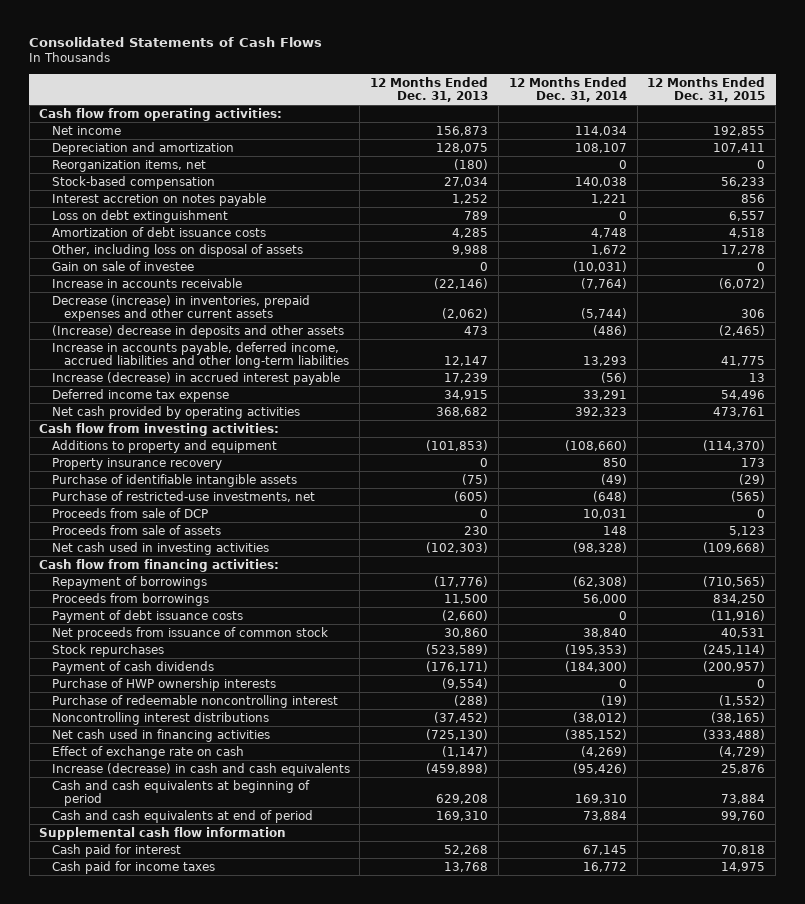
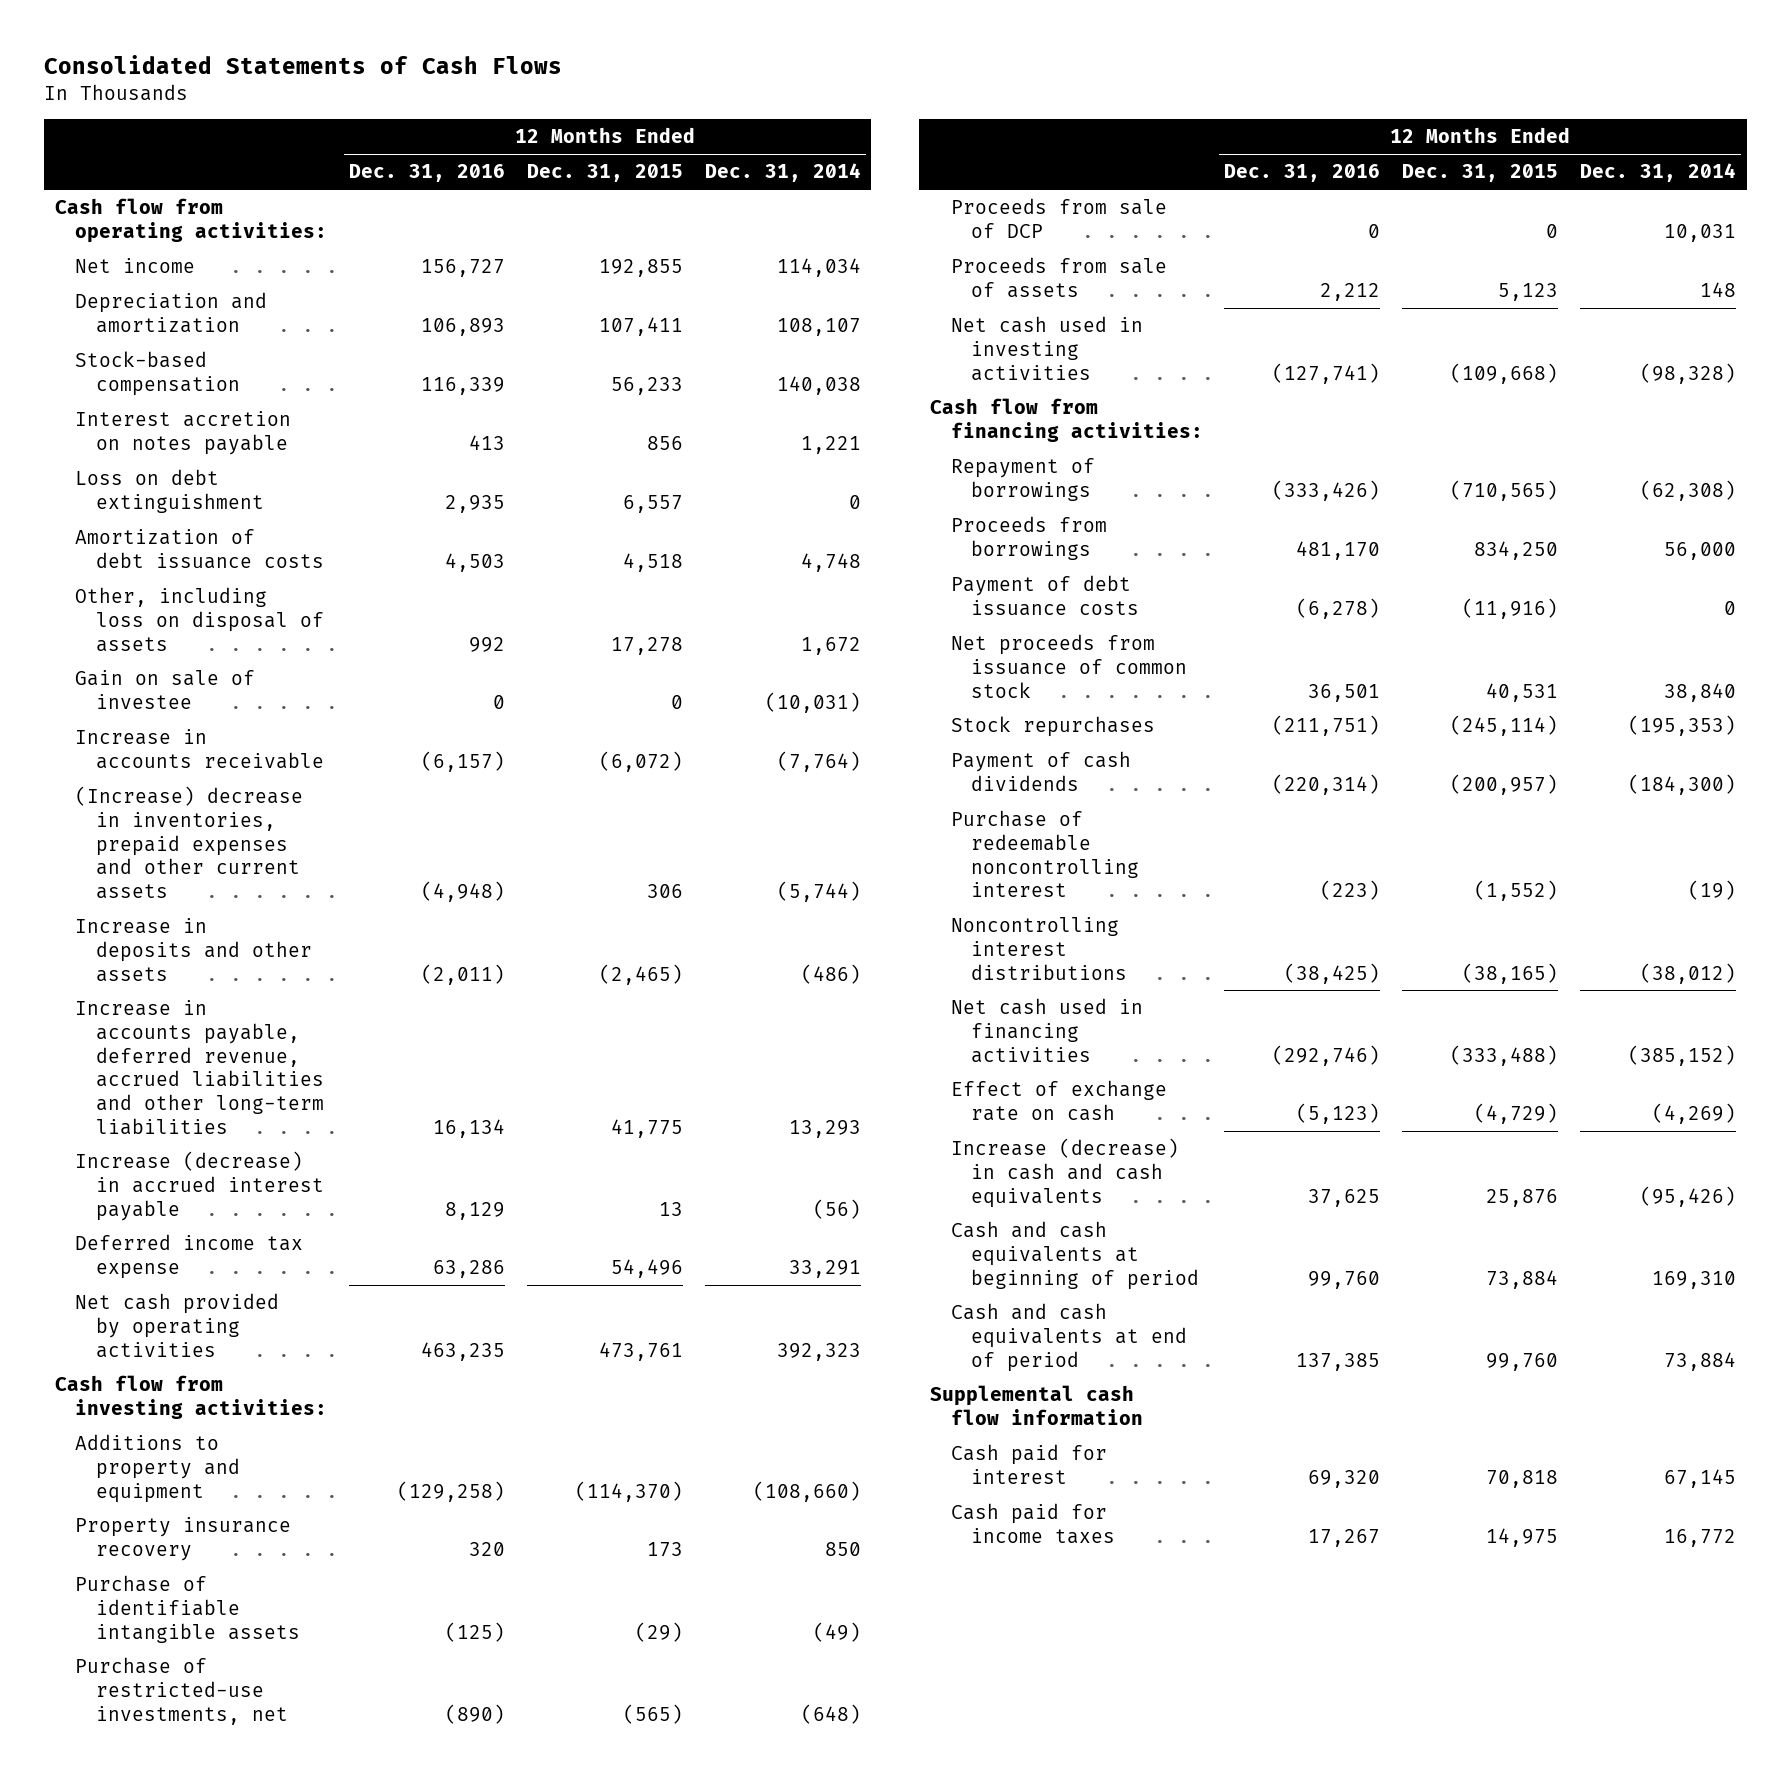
[370,76,489,102] 12 Months Ended Dec. 31, 2013 -> none
none -> [349,164,506,183] Dec. 31, 2016
[51,159,206,172] Reorganization items, net -> none
[51,294,310,322] Decrease (increase) in inventories, prepaid expenses and other current assets -> [75,786,304,899] (Increase) decrease in inventories, prepaid expenses and other current assets
[51,324,344,338] (Increase) decrease in deposits and other assets -> [75,918,313,982] Increase in deposits and other assets
[51,341,349,369] Increase in accounts payable, deferred income, accrued liabilities and other long-term liabilities -> [75,1000,325,1135] Increase in accounts payable, deferred revenue, accrued liabilities and other long-term liabilities
[51,677,276,691] Purchase of HWP ownership interests -> none

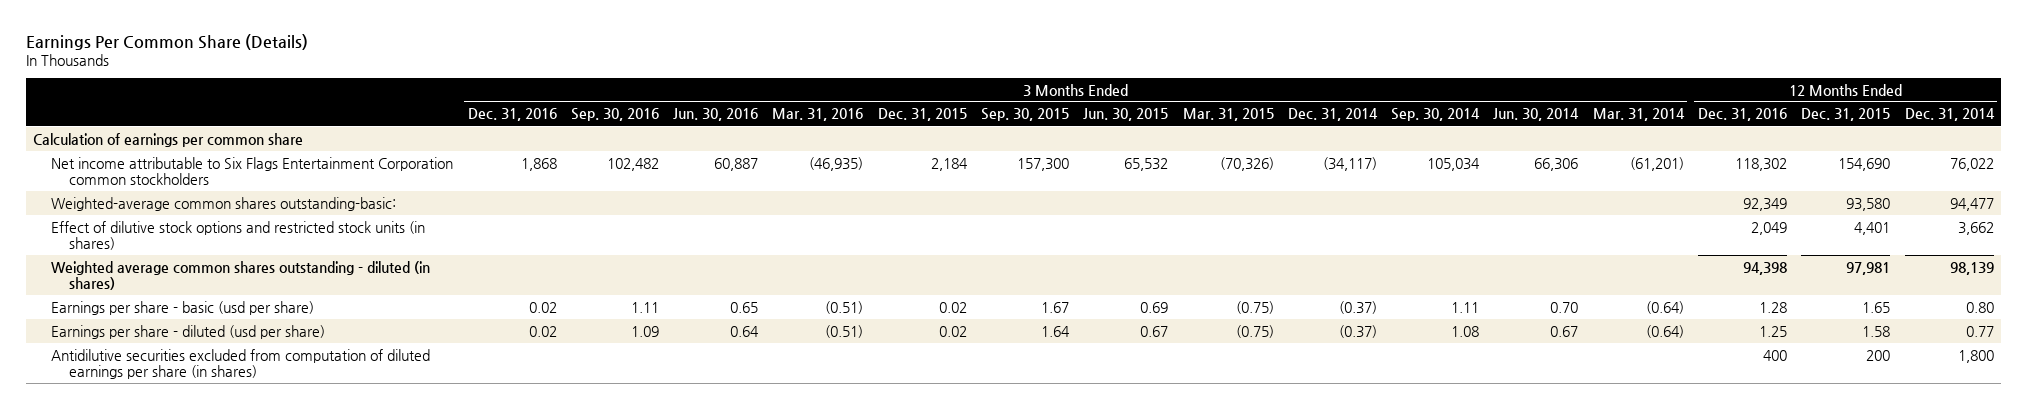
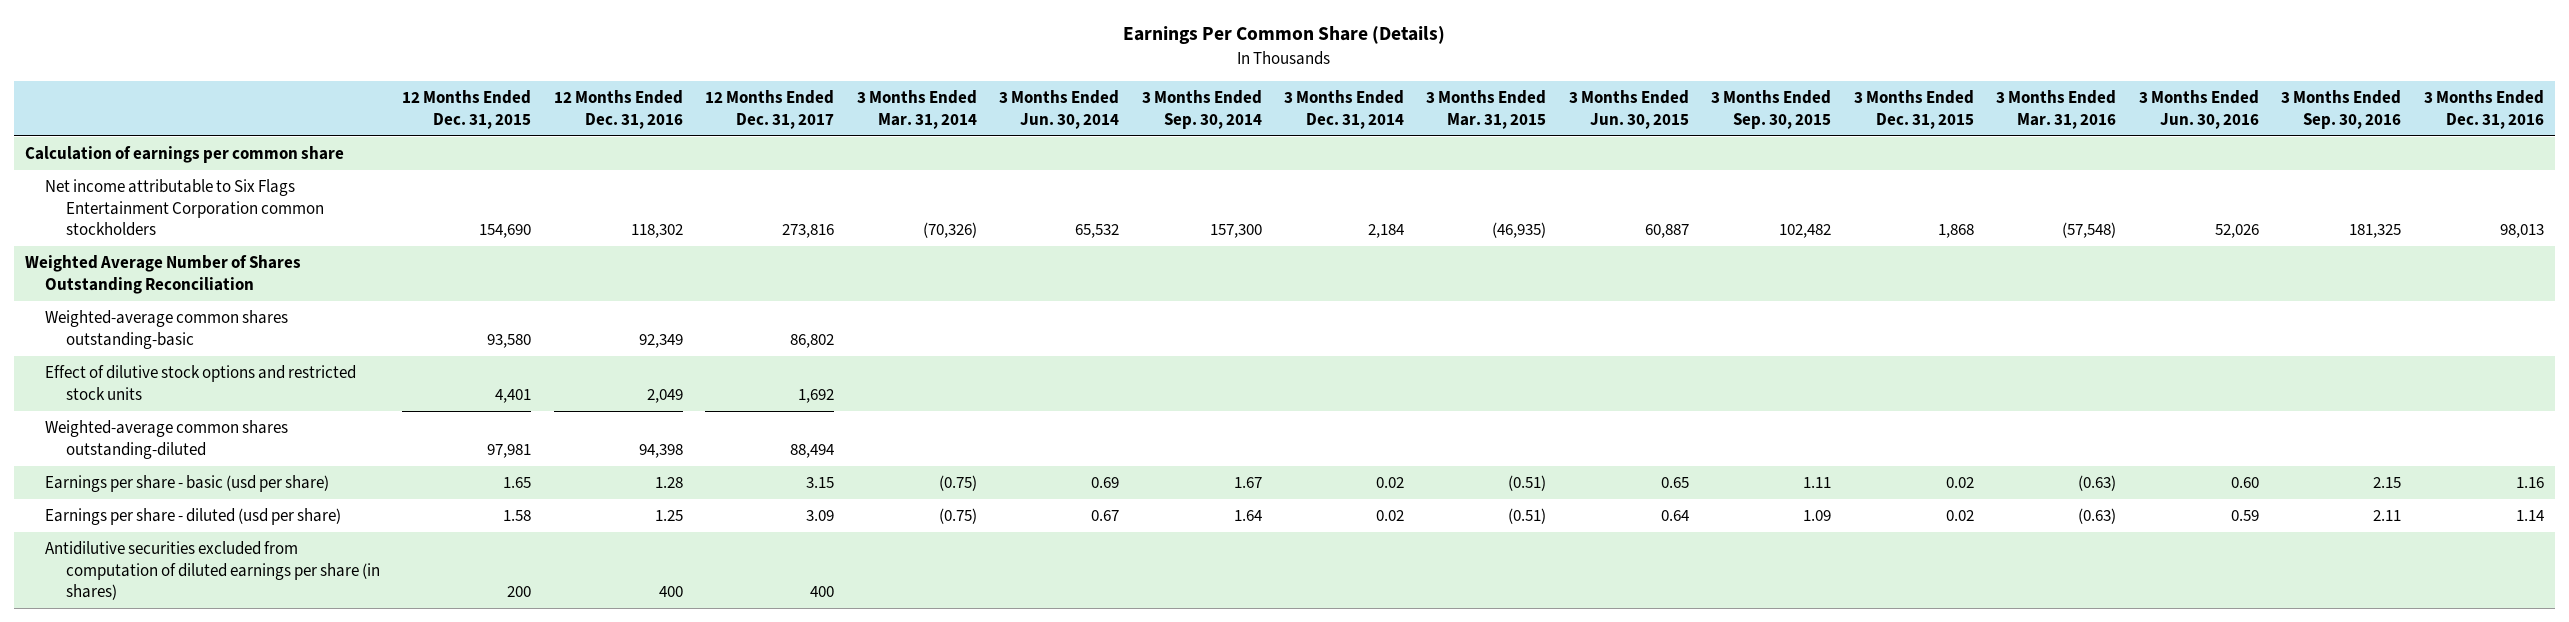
[1904,108,1995,122] Dec. 31, 2014 -> none
none -> [705,90,835,129] 12 Months Ended Dec. 31, 2017
[520,157,557,171] 1,868 -> [2499,224,2544,239] 98,013
[606,157,659,171] 102,482 -> [2349,224,2402,239] 181,325
[714,157,759,171] 60,887 -> [2214,224,2259,239] 52,026
[809,156,864,171] (46,935) -> [2062,222,2117,239] (57,548)
[930,157,968,171] 2,184 -> [1937,224,1974,239] 1,868
[1016,157,1069,171] 157,300 -> [1779,224,1832,239] 102,482
[1124,157,1169,171] 65,532 -> [1644,224,1689,239] 60,887
[1219,156,1274,171] (70,326) -> [1492,222,1547,239] (46,935)
[1322,156,1377,171] (34,117) -> [1367,224,1404,239] 2,184
[1427,157,1481,171] 105,034 -> [1209,224,1262,239] 157,300
[1534,157,1579,171] 66,306 -> [1075,224,1120,239] 65,532
[1629,156,1684,171] (61,201) -> [922,222,977,239] (70,326)
none -> [25,255,302,294] Weighted Average Number of Shares Outstanding Reconciliation
[51,196,397,211] Weighted-average common shares outstanding-basic: -> [45,310,289,349] Weighted-average common shares outstanding-basic
[51,220,426,250] Effect of dilutive stock options and restricted stock units (in shares) -> [45,365,357,400] Effect of dilutive stock options and restricted stock units
[51,260,431,290] Weighted average common shares outstanding - diluted (in shares) -> [45,420,289,459] Weighted-average common shares outstanding-diluted
[528,301,557,313] 0.02 -> [2515,477,2544,489] 1.16
[630,301,659,313] 1.11 -> [2373,477,2402,489] 2.15
[730,301,759,313] 0.65 -> [2230,477,2259,489] 0.60
[825,300,864,314] (0.51) -> [2078,475,2117,492] (0.63)
[1040,301,1069,313] 1.67 -> [1803,477,1832,489] 1.11
[1140,301,1169,313] 0.69 -> [1660,477,1689,489] 0.65
[1235,300,1274,314] (0.75) -> [1508,475,1547,492] (0.51)
[1338,300,1377,314] (0.37) -> [1375,477,1404,489] 0.02
[1451,301,1480,313] 1.11 -> [1233,477,1262,489] 1.67
[1550,301,1579,313] 0.70 -> [1091,477,1120,489] 0.69
[1645,300,1684,314] (0.64) -> [938,475,977,492] (0.75)
[528,325,557,337] 0.02 -> [2515,510,2544,522] 1.14
[630,325,659,337] 1.09 -> [2373,510,2402,522] 2.11
[730,325,760,337] 0.64 -> [2230,510,2259,522] 0.59
[825,324,864,338] (0.51) -> [2078,508,2117,525] (0.63)
[1040,325,1070,337] 1.64 -> [1803,510,1832,522] 1.09
[1140,325,1169,337] 0.67 -> [1660,510,1689,522] 0.64
[1235,324,1274,338] (0.75) -> [1508,508,1547,525] (0.51)
[1338,324,1377,338] (0.37) -> [1375,510,1404,522] 0.02
[1451,325,1480,337] 1.08 -> [1233,510,1262,522] 1.64
[1645,324,1684,338] (0.64) -> [938,508,977,525] (0.75)

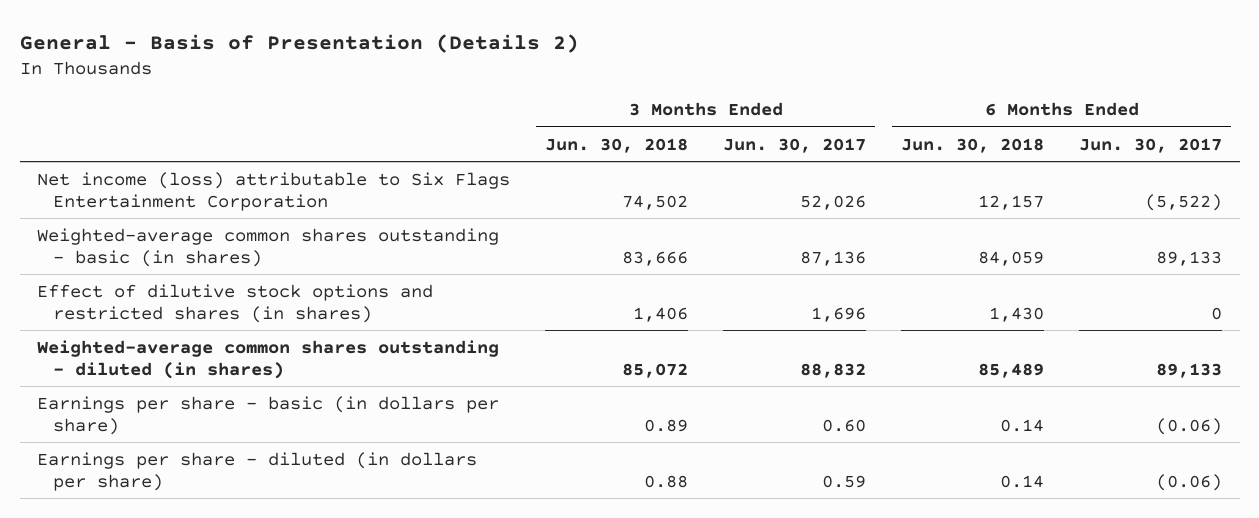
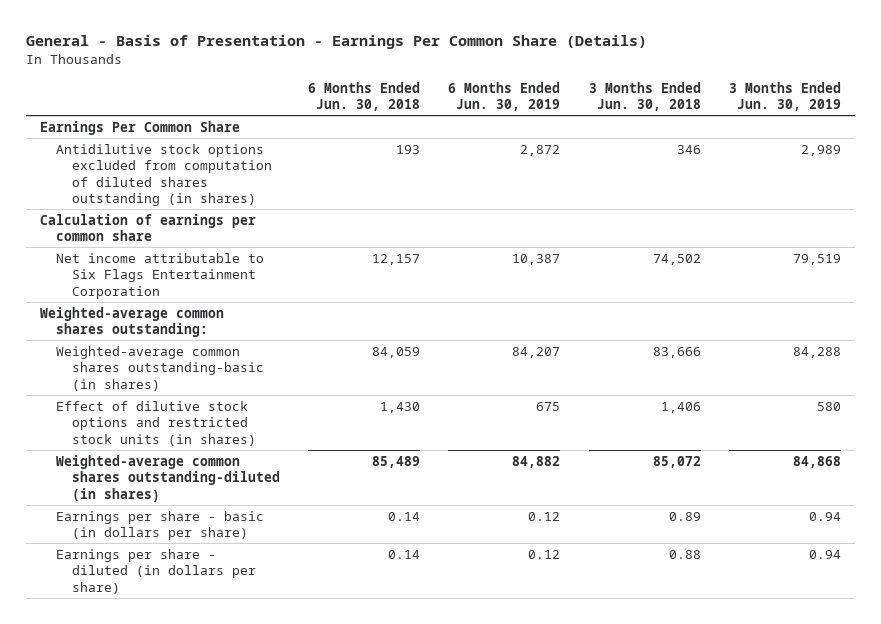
[19,33,579,53] General - Basis of Presentation (Details 2) -> [25,35,647,50] General - Basis of Presentation - Earnings Per Common Share (Details)
[723,137,867,153] Jun. 30, 2017 -> none
[1079,137,1223,153] Jun. 30, 2017 -> none
none -> [448,81,561,111] 6 Months Ended Jun. 30, 2019
none -> [728,81,841,111] 3 Months Ended Jun. 30, 2019
none -> [40,120,241,135] Earnings Per Common Share
none -> [55,143,272,206] Antidilutive stock options excluded from computation of diluted shares outstanding (in shares)
none -> [40,213,257,242] Calculation of earnings per common share
[37,171,511,211] Net income (loss) attributable to Six Flags Entertainment Corporation -> [55,252,264,299] Net income attributable to Six Flags Entertainment Corporation
none -> [40,306,225,338] Weighted-average common shares outstanding:
[37,227,500,267] Weighted-average common shares outstanding - basic (in shares) -> [55,345,264,391] Weighted-average common shares outstanding-basic (in shares)
[37,283,434,323] Effect of dilutive stock options and restricted shares (in shares) -> [55,400,256,446] Effect of dilutive stock options and restricted stock units (in shares)
[37,339,500,379] Weighted-average common shares outstanding - diluted (in shares) -> [55,454,280,502] Weighted-average common shares outstanding-diluted (in shares)

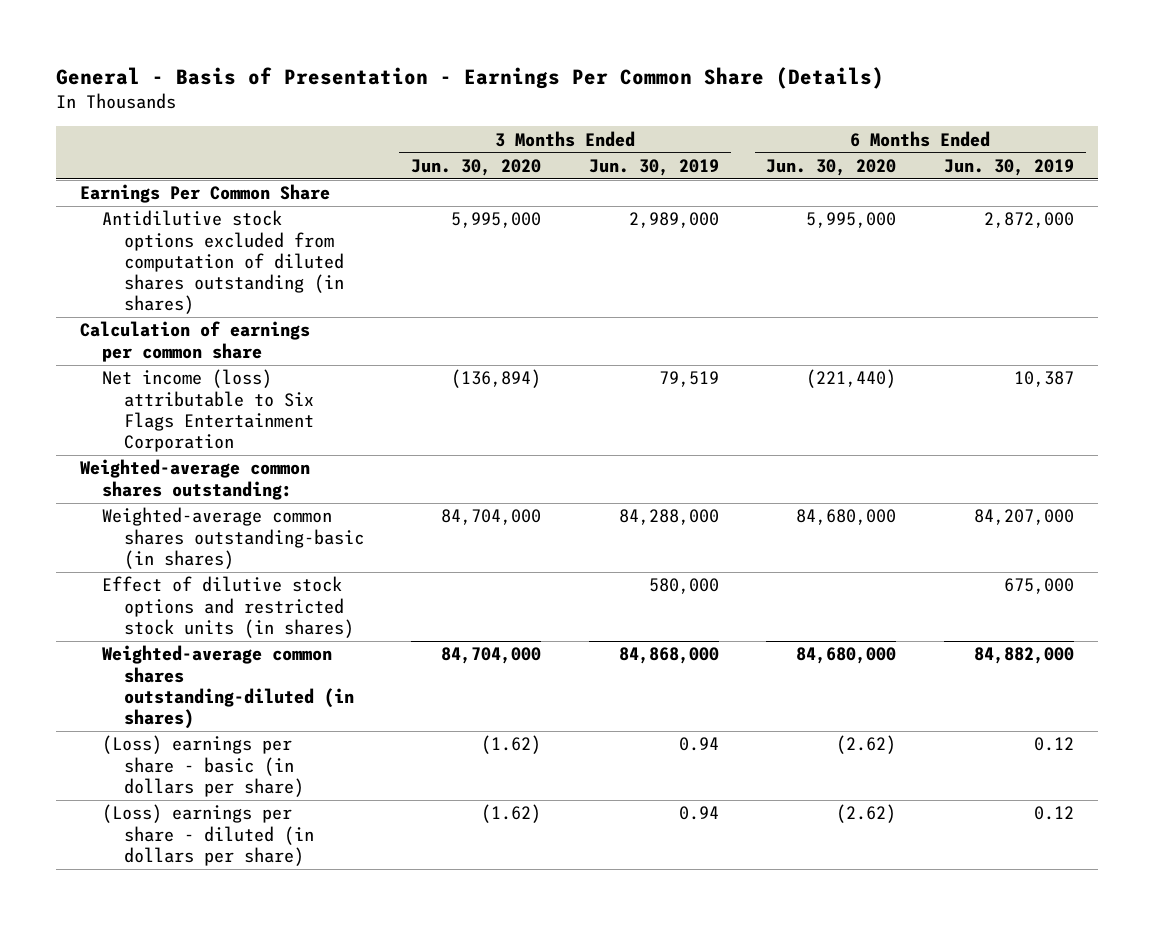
[308,81,421,111] 6 Months Ended Jun. 30, 2018 -> none
[588,81,701,111] 3 Months Ended Jun. 30, 2018 -> none
none -> [411,158,542,176] Jun. 30, 2020
none -> [766,158,897,176] Jun. 30, 2020
[520,144,561,156] 2,872 -> [984,212,1075,229] 2,872,000
[800,144,841,156] 2,989 -> [628,212,719,229] 2,989,000
[55,252,264,299] Net income attributable to Six Flags Entertainment Corporation -> [101,369,314,453] Net income (loss) attributable to Six Flags Entertainment Corporation
[512,346,561,358] 84,207 -> [974,509,1075,526] 84,207,000
[792,346,841,358] 84,288 -> [618,509,719,526] 84,288,000
[536,401,561,411] 675 -> [1004,578,1075,595] 675,000
[816,401,841,411] 580 -> [648,578,719,595] 580,000
[512,455,561,468] 84,882 -> [974,647,1075,665] 84,882,000
[792,455,841,468] 84,868 -> [618,647,719,665] 84,868,000
[55,510,264,541] Earnings per share - basic (in dollars per share) -> [101,735,304,797] (Loss) earnings per share - basic (in dollars per share)
[55,548,256,594] Earnings per share - diluted (in dollars per share) -> [101,804,314,866] (Loss) earnings per share - diluted (in dollars per share)

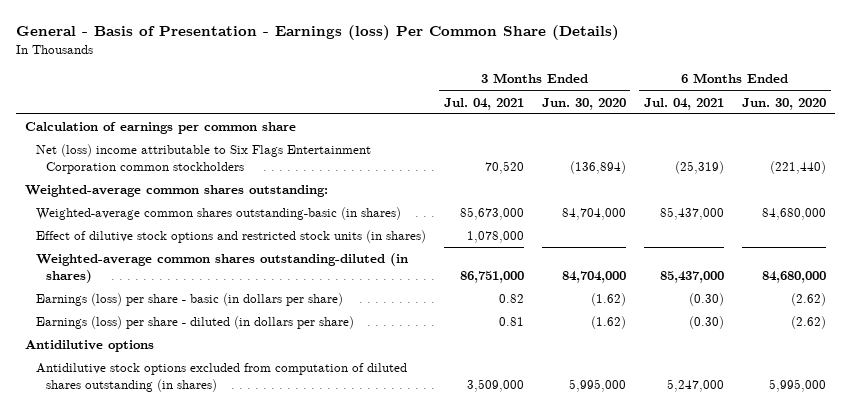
[56,66,885,89] General - Basis of Presentation - Earnings Per Common Share (Details) -> [16,25,620,41] General - Basis of Presentation - Earnings (loss) Per Common Share (Details)
[588,158,719,176] Jun. 30, 2019 -> none
[944,158,1075,176] Jun. 30, 2019 -> none
none -> [443,97,524,110] Jul. 04, 2021
none -> [644,97,725,110] Jul. 04, 2021
[80,184,331,204] Earnings Per Common Share -> none
[101,369,314,453] Net income (loss) attributable to Six Flags Entertainment Corporation -> [35,144,371,174] Net (loss) income attributable to Six Flags Entertainment Corporation common stockholders
[101,735,304,797] (Loss) earnings per share - basic (in dollars per share) -> [35,293,343,307] Earnings (loss) per share - basic (in dollars per share)
[101,804,314,866] (Loss) earnings per share - diluted (in dollars per share) -> [35,316,354,330] Earnings (loss) per share - diluted (in dollars per share)
none -> [25,340,155,353] Antidilutive options
[101,210,344,315] Antidilutive stock options excluded from computation of diluted shares outstanding (in shares) -> [35,363,407,392] Antidilutive stock options excluded from computation of diluted shares outstanding (in shares)

